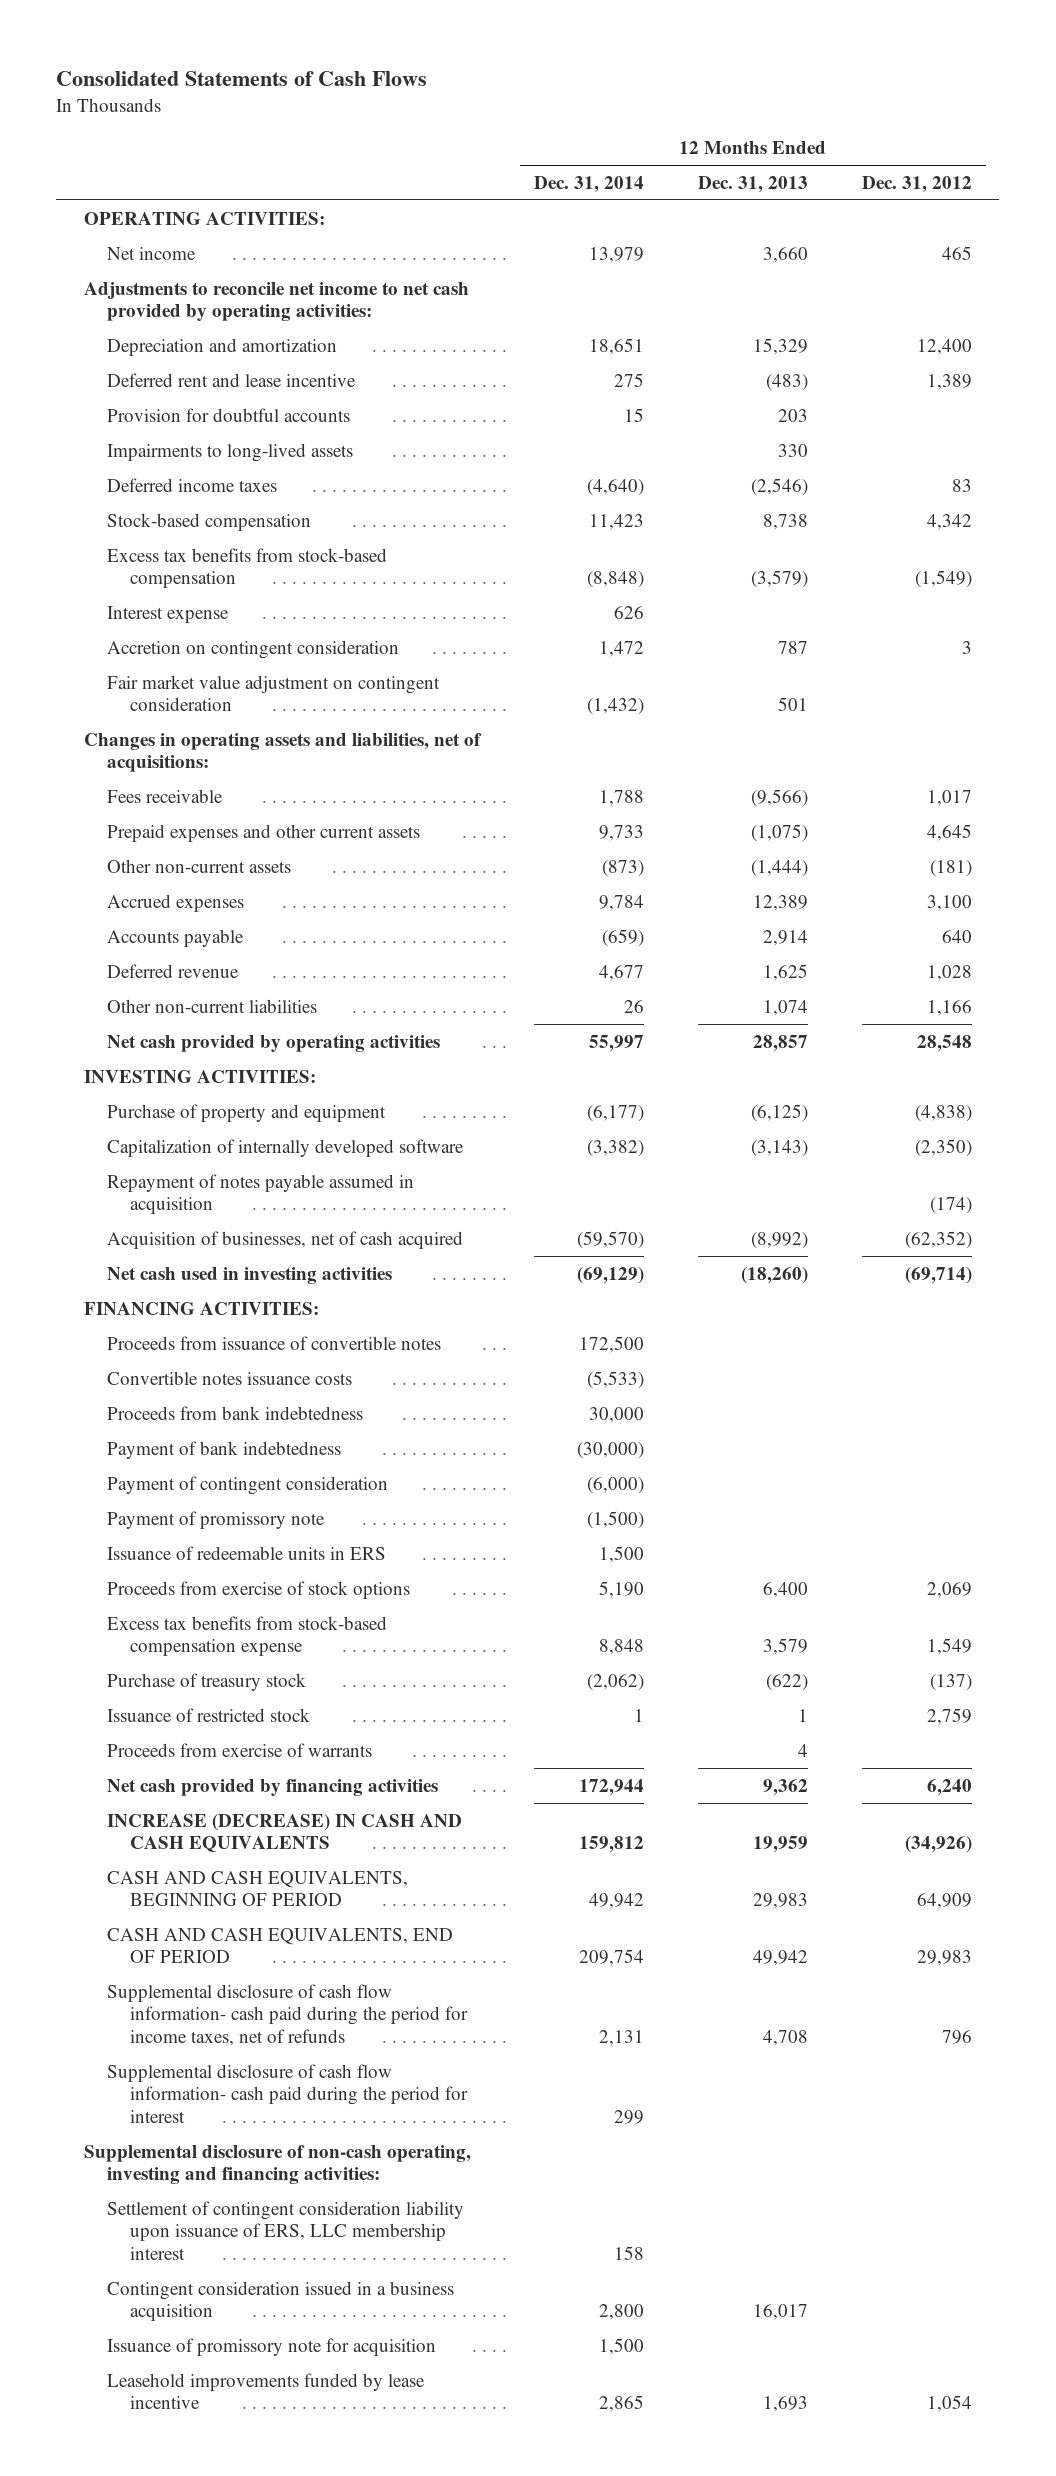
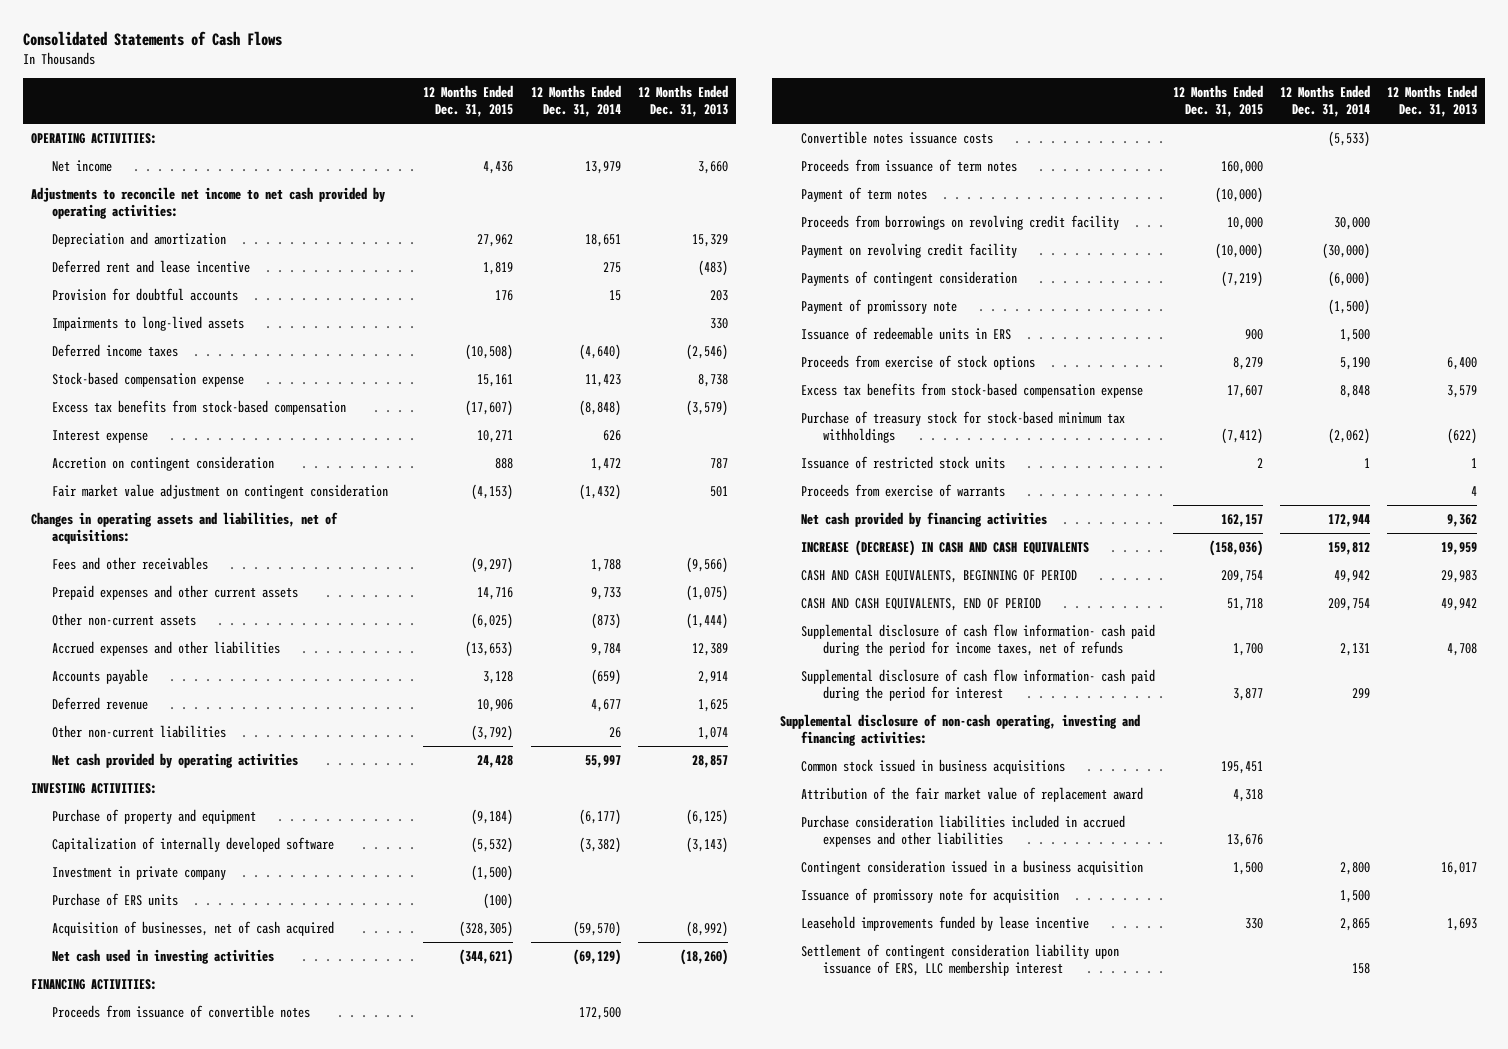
[862,175,973,193] Dec. 31, 2012 -> none
none -> [423,84,514,118] 12 Months Ended Dec. 31, 2015
[106,512,311,531] Stock-based compensation -> [52,371,245,387] Stock-based compensation expense
[106,788,223,803] Fees receivable -> [52,556,209,570] Fees and other receivables
[106,893,244,912] Accrued expenses -> [52,640,281,656] Accrued expenses and other liabilities
[106,1173,414,1215] Repayment of notes payable assumed in acquisition -> none
none -> [52,865,227,880] Investment in private company
none -> [52,892,179,906] Purchase of ERS units
[106,1405,363,1420] Proceeds from bank indebtedness -> none
[106,1440,341,1459] Payment of bank indebtedness -> none
none -> [801,158,1018,172] Proceeds from issuance of term notes
none -> [801,186,928,202] Payment of term notes
none -> [801,214,1120,230] Proceeds from borrowings on revolving credit facility
none -> [801,242,1018,258] Payment on revolving credit facility
[106,1475,388,1495] Payment of contingent consideration -> [801,270,1018,286] Payments of contingent consideration
[106,1672,306,1691] Purchase of treasury stock -> [801,410,1126,444] Purchase of treasury stock for stock-based minimum tax withholdings
[106,1707,310,1722] Issuance of restricted stock -> [801,455,1006,469] Issuance of restricted stock units
none -> [801,758,1066,774] Common stock issued in business acquisitions
none -> [801,786,1144,802] Attribution of the fair market value of replacement award
none -> [801,814,1126,848] Purchase consideration liabilities included in accrued expenses and other liabilities
[106,2200,464,2260] Settlement of contingent consideration liability upon issuance of ERS, LLC membership interest -> [801,943,1120,977] Settlement of contingent consideration liability upon issuance of ERS, LLC membership interest

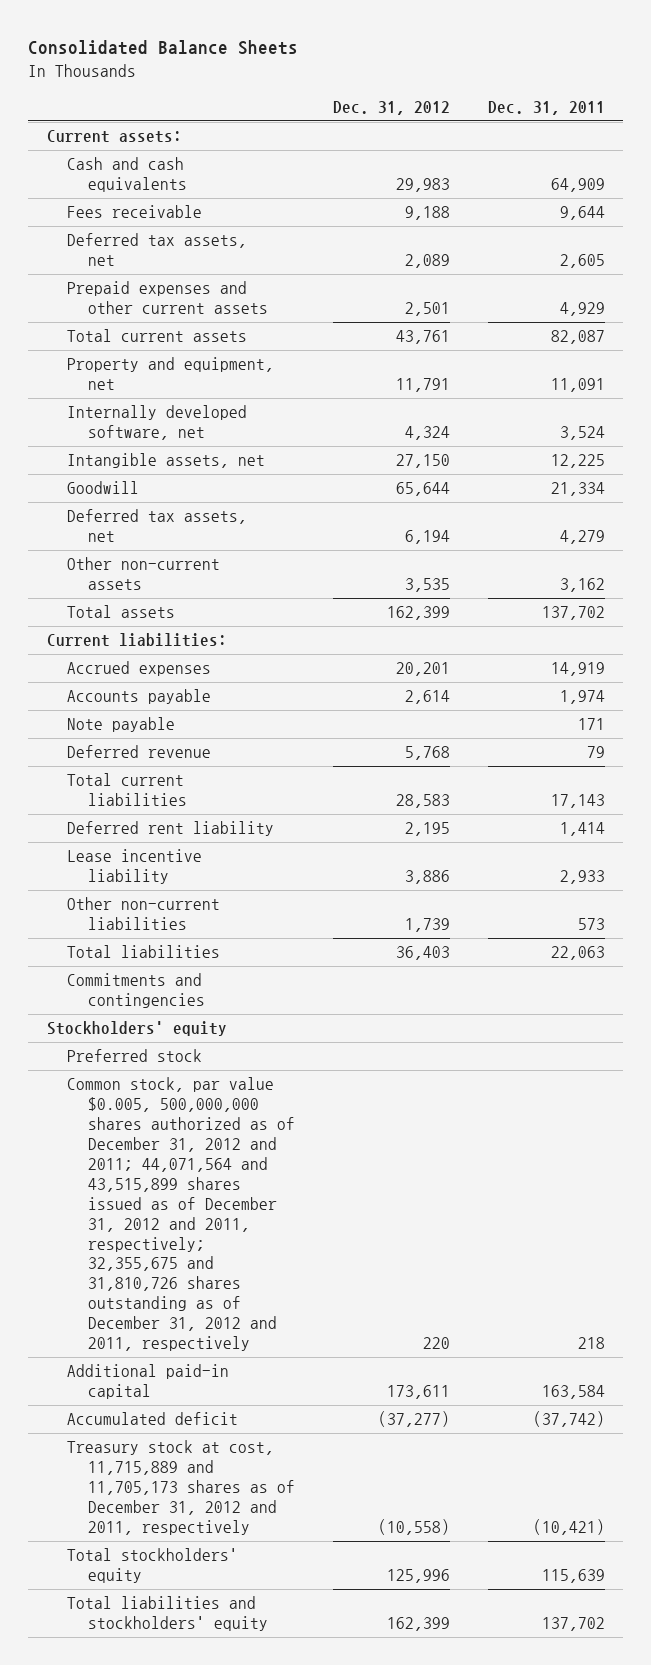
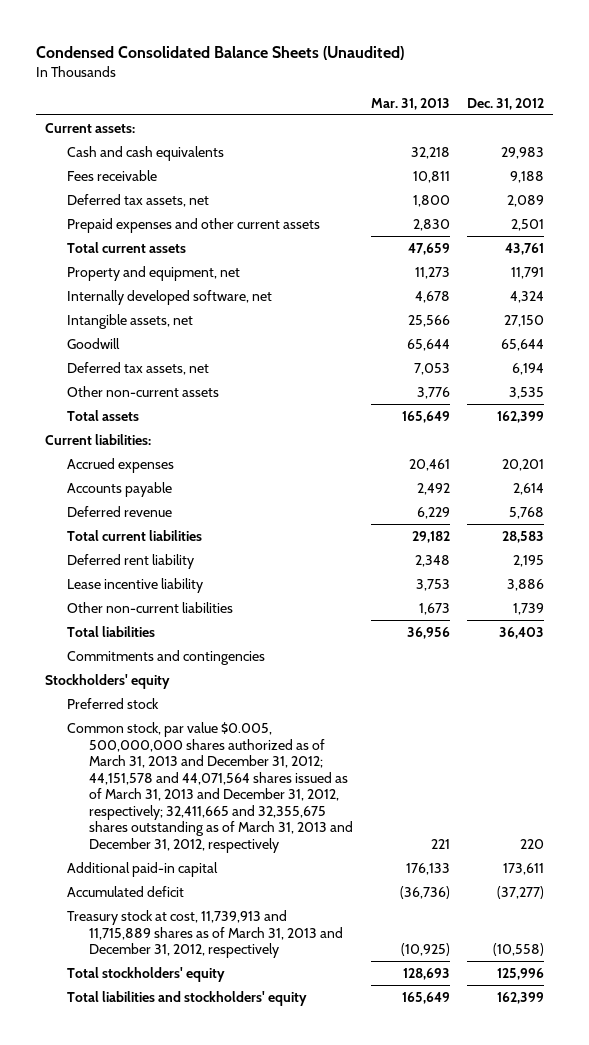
[27,40,298,56] Consolidated Balance Sheets -> [35,45,404,60] Condensed Consolidated Balance Sheets (Unaudited)
[487,100,605,115] Dec. 31, 2011 -> none
none -> [370,97,450,110] Mar. 31, 2013
[67,717,176,733] Note payable -> none
[67,1077,295,1352] Common stock, par value $0.005, 500,000,000 shares authorized as of December 31, 2012 and 2011; 44,071,564 and 43,515,899 shares issued as of December 31, 2012 and 2011, respectively; 32,355,675 and 31,810,726 shares outstanding as of December 31, 2012 and 2011, respectively -> [66,722,353,853] Common stock, par value $0.005, 500,000,000 shares authorized as of March 31, 2013 and December 31, 2012; 44,151,578 and 44,071,564 shares issued as of March 31, 2013 and December 31, 2012, respectively; 32,411,665 and 32,355,675 shares outstanding as of March 31, 2013 and December 31, 2012, respectively
[67,1440,295,1535] Treasury stock at cost, 11,715,889 and 11,705,173 shares as of December 31, 2012 and 2011, respectively -> [66,910,343,959] Treasury stock at cost, 11,739,913 and 11,715,889 shares as of March 31, 2013 and December 31, 2012, respectively

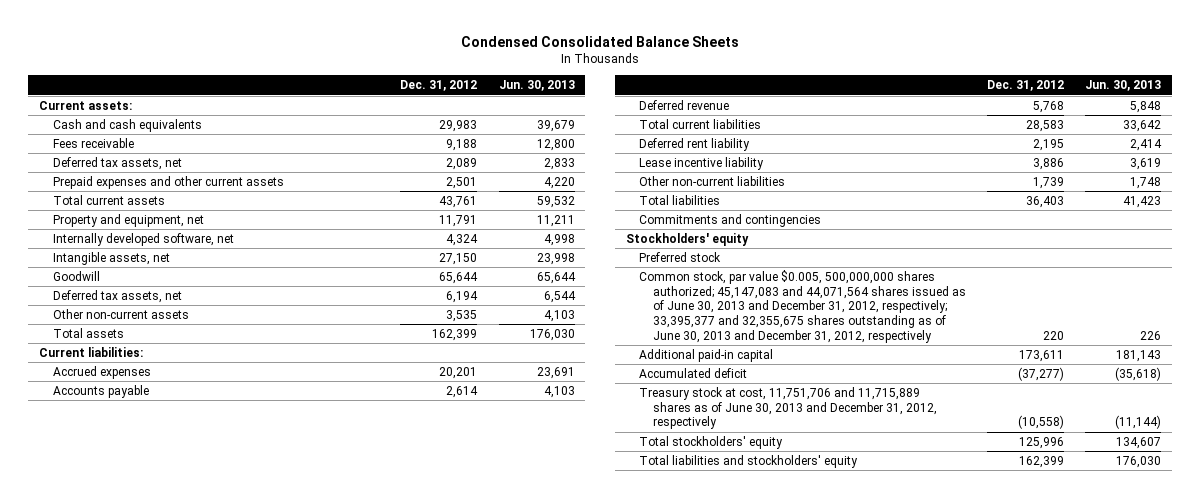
[35,45,404,60] Condensed Consolidated Balance Sheets (Unaudited) -> [461,36,740,48] Condensed Consolidated Balance Sheets
[370,97,450,110] Mar. 31, 2013 -> none
none -> [498,80,575,92] Jun. 30, 2013
[66,722,353,853] Common stock, par value $0.005, 500,000,000 shares authorized as of March 31, 2013 and December 31, 2012; 44,151,578 and 44,071,564 shares issued as of March 31, 2013 and December 31, 2012, respectively; 32,411,665 and 32,355,675 shares outstanding as of March 31, 2013 and December 31, 2012, respectively -> [639,269,966,344] Common stock, par value $0.005, 500,000,000 shares authorized; 45,147,083 and 44,071,564 shares issued as of June 30, 2013 and December 31, 2012, respectively; 33,395,377 and 32,355,675 shares outstanding as of June 30, 2013 and December 31, 2012, respectively
[66,910,343,959] Treasury stock at cost, 11,739,913 and 11,715,889 shares as of March 31, 2013 and December 31, 2012, respectively -> [639,386,937,430] Treasury stock at cost, 11,751,706 and 11,715,889 shares as of June 30, 2013 and December 31, 2012, respectively

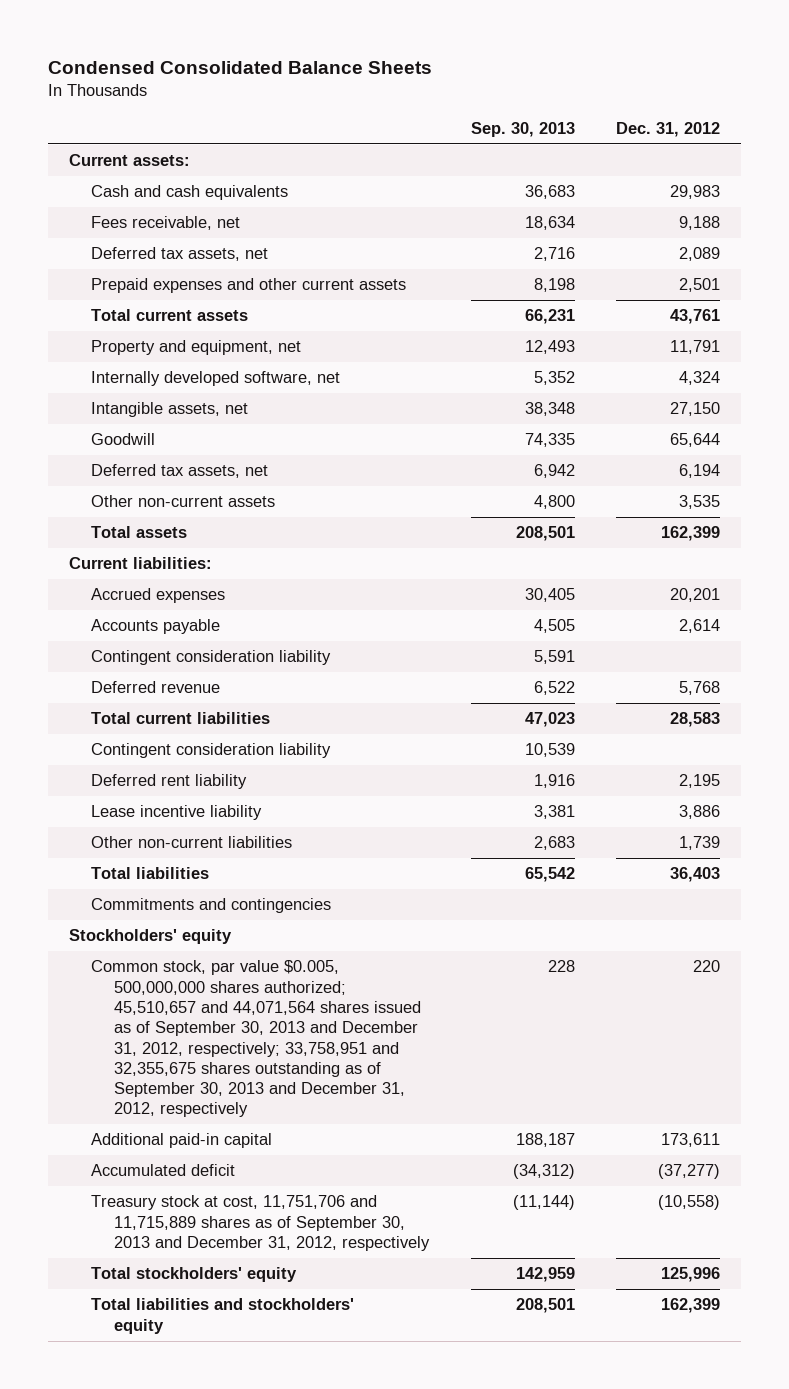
[498,80,575,92] Jun. 30, 2013 -> none
none -> [470,121,575,137] Sep. 30, 2013
[52,137,134,148] Fees receivable -> [91,216,241,231] Fees receivable, net
none -> [91,650,332,666] Contingent consideration liability
none -> [91,743,332,759] Contingent consideration liability
[639,251,722,262] Preferred stock -> none
[639,269,966,344] Common stock, par value $0.005, 500,000,000 shares authorized; 45,147,083 and 44,071,564 shares issued as of June 30, 2013 and December 31, 2012, respectively; 33,395,377 and 32,355,675 shares outstanding as of June 30, 2013 and December 31, 2012, respectively -> [91,960,421,1118] Common stock, par value $0.005, 500,000,000 shares authorized; 45,510,657 and 44,071,564 shares issued as of September 30, 2013 and December 31, 2012, respectively; 33,758,951 and 32,355,675 shares outstanding as of September 30, 2013 and December 31, 2012, respectively
[639,386,937,430] Treasury stock at cost, 11,751,706 and 11,715,889 shares as of June 30, 2013 and December 31, 2012, respectively -> [91,1195,430,1251] Treasury stock at cost, 11,751,706 and 11,715,889 shares as of September 30, 2013 and December 31, 2012, respectively

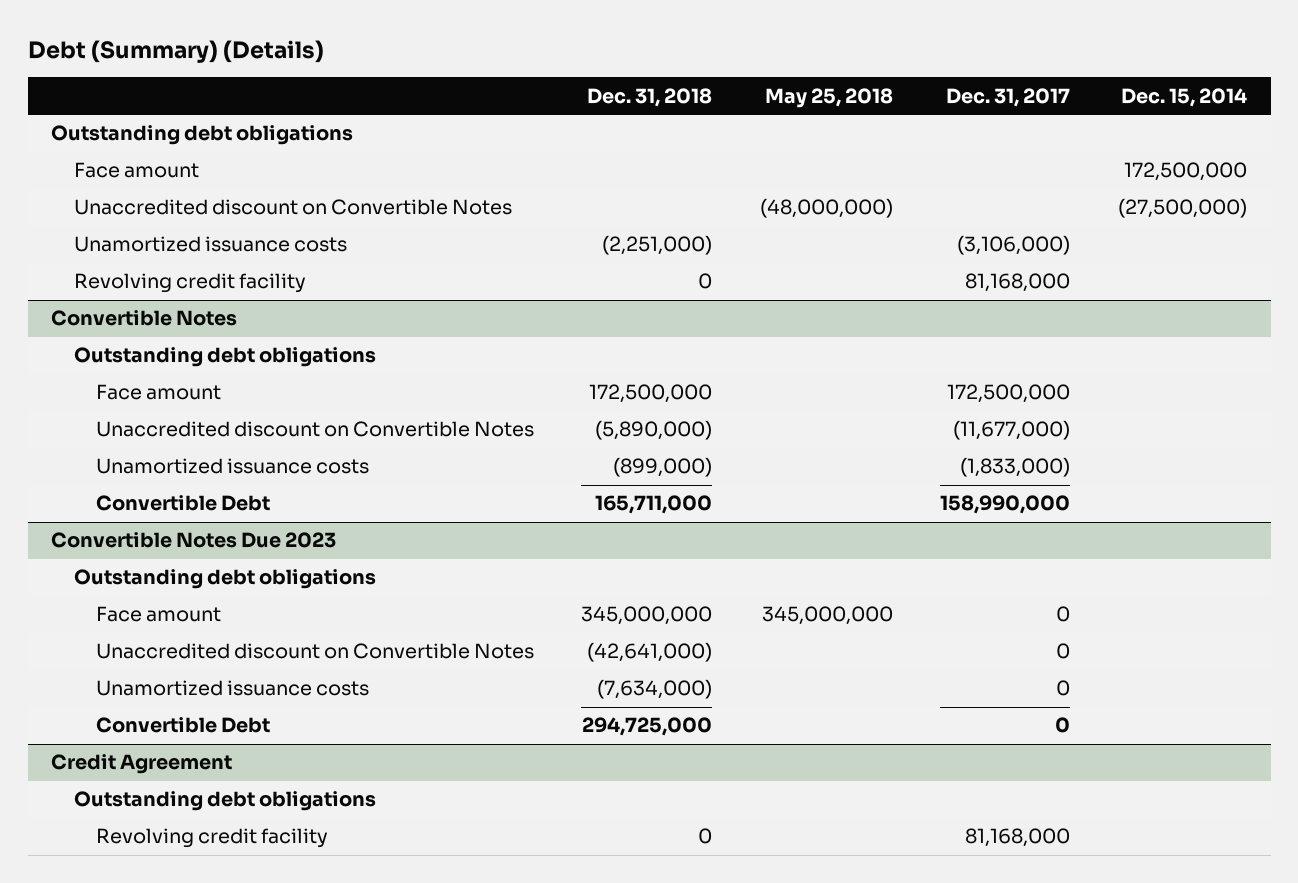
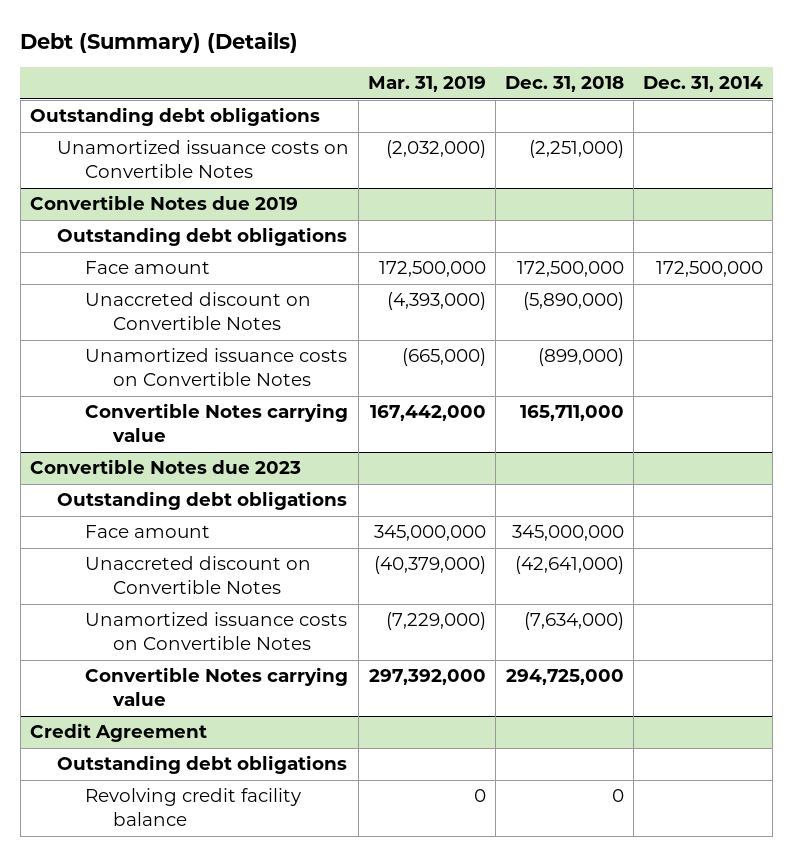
[764,87,893,108] May 25, 2018 -> none
[946,87,1071,107] Dec. 31, 2017 -> none
[1121,87,1248,107] Dec. 15, 2014 -> none
none -> [368,76,487,93] Mar. 31, 2019
none -> [643,76,764,93] Dec. 31, 2014
[73,162,199,179] Face amount -> none
[73,199,512,216] Unaccredited discount on Convertible Notes -> none
[73,273,306,294] Revolving credit facility -> none
[73,236,347,253] Unamortized issuance costs -> [57,140,350,179] Unamortized issuance costs on Convertible Notes
[51,310,238,327] Convertible Notes -> [29,195,298,211] Convertible Notes due 2019
[95,421,534,438] Unaccredited discount on Convertible Notes -> [85,292,312,331] Unaccreted discount on Convertible Notes
[95,458,369,475] Unamortized issuance costs -> [85,348,348,387] Unamortized issuance costs on Convertible Notes
[95,495,270,512] Convertible Debt -> [85,403,349,443] Convertible Notes carrying value
[51,532,337,549] Convertible Notes Due 2023 -> [29,459,301,475] Convertible Notes due 2023
[95,643,534,660] Unaccredited discount on Convertible Notes -> [85,556,312,595] Unaccreted discount on Convertible Notes
[95,680,369,697] Unamortized issuance costs -> [85,612,348,651] Unamortized issuance costs on Convertible Notes
[95,717,270,734] Convertible Debt -> [85,667,349,707] Convertible Notes carrying value
[95,828,328,849] Revolving credit facility -> [85,788,302,827] Revolving credit facility balance

